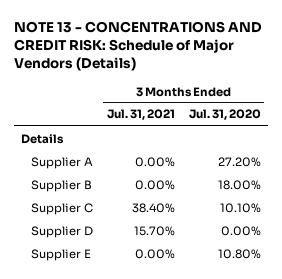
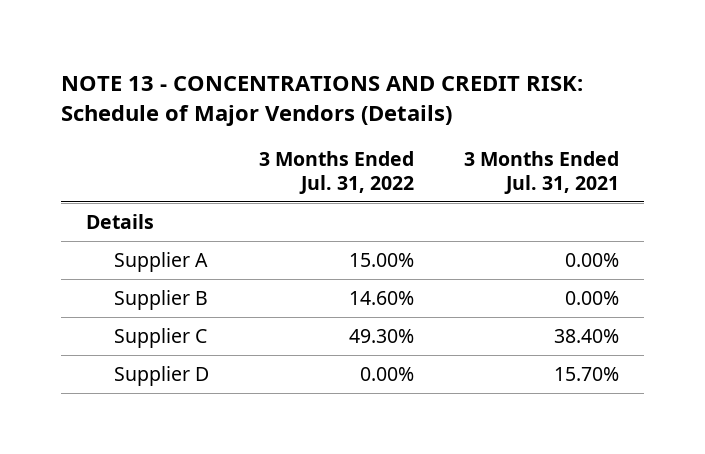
[188,109,261,121] Jul. 31, 2020 -> none
none -> [258,151,414,194] 3 Months Ended Jul. 31, 2022
[30,248,91,261] Supplier E -> none

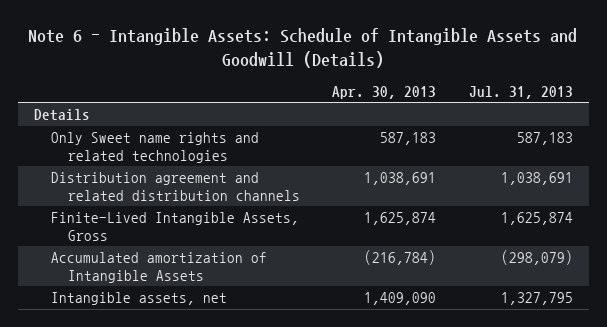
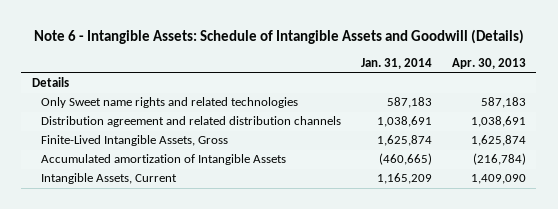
[468,85,573,99] Jul. 31, 2013 -> none
none -> [360,58,432,70] Jan. 31, 2014
[51,292,228,306] Intangible assets, net -> [40,173,177,185] Intangible Assets, Current

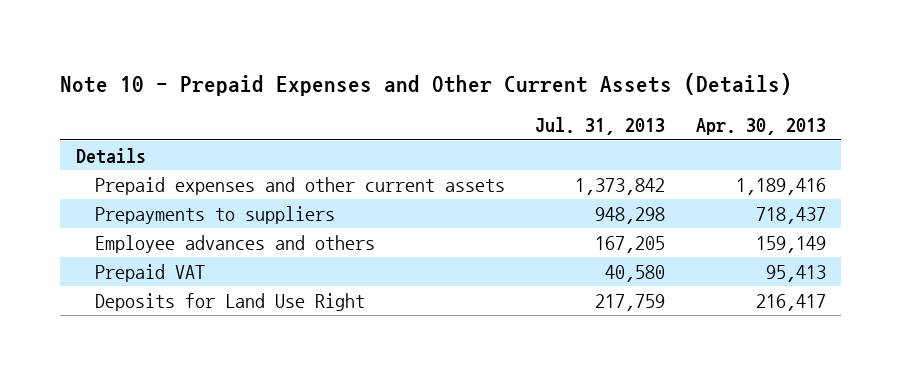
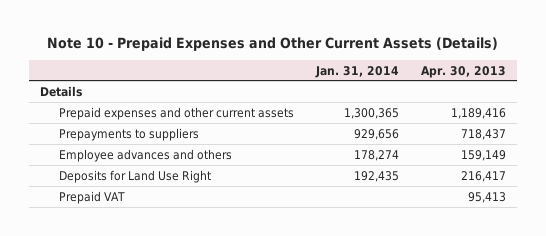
[535,117,666,136] Jul. 31, 2013 -> none
none -> [315,65,400,78] Jan. 31, 2014
[95,263,206,282] Prepaid VAT -> [59,190,126,204] Prepaid VAT

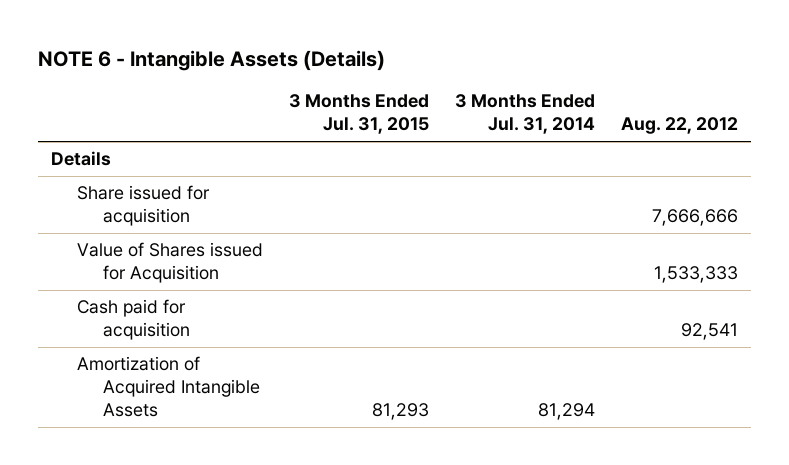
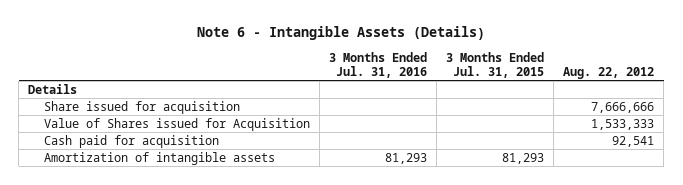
[38,49,386,71] NOTE 6 - Intangible Assets (Details) -> [197,26,486,41] Note 6 - Intangible Assets (Details)
[455,94,596,135] 3 Months Ended Jul. 31, 2014 -> none
none -> [328,52,427,79] 3 Months Ended Jul. 31, 2016
[77,356,261,418] Amortization of Acquired Intangible Assets -> [43,151,275,165] Amortization of intangible assets

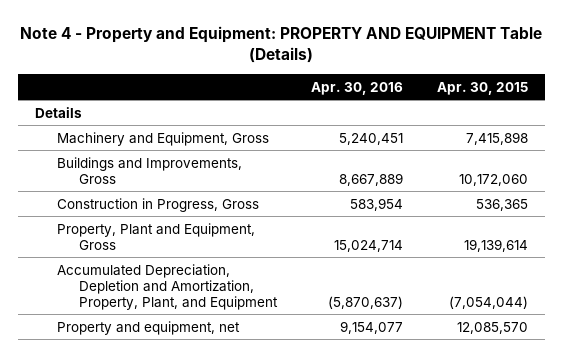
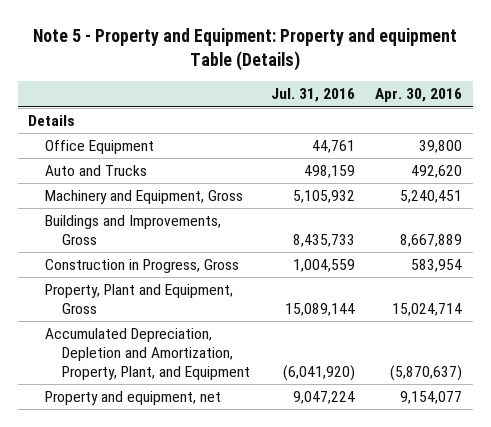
[20,26,543,64] Note 4 - Property and Equipment: PROPERTY AND EQUIPMENT Table (Details) -> [33,28,458,71] Note 5 - Property and Equipment: Property and equipment Table (Details)
[436,81,528,95] Apr. 30, 2015 -> none
none -> [270,88,355,103] Jul. 31, 2016
none -> [45,140,155,155] Office Equipment
none -> [45,165,148,177] Auto and Trucks

